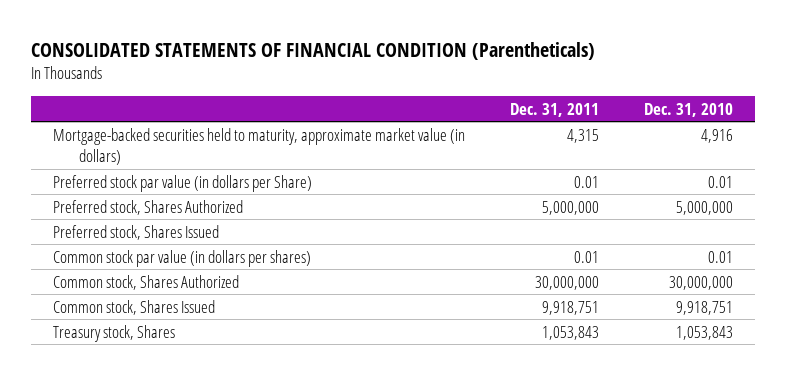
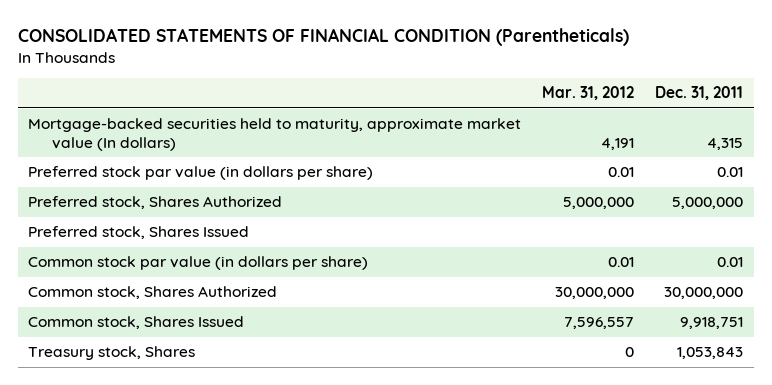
[643,102,733,117] Dec. 31, 2010 -> none
none -> [542,86,635,101] Mar. 31, 2012
[53,127,466,165] Mortgage-backed securities held to maturity, approximate market value (in dollars) -> [28,118,522,151] Mortgage-backed securities held to maturity, approximate market value (In dollars)
[53,174,313,192] Preferred stock par value (in dollars per Share) -> [28,166,374,181] Preferred stock par value (in dollars per share)
[53,249,312,267] Common stock par value (in dollars per shares) -> [28,256,369,271] Common stock par value (in dollars per share)

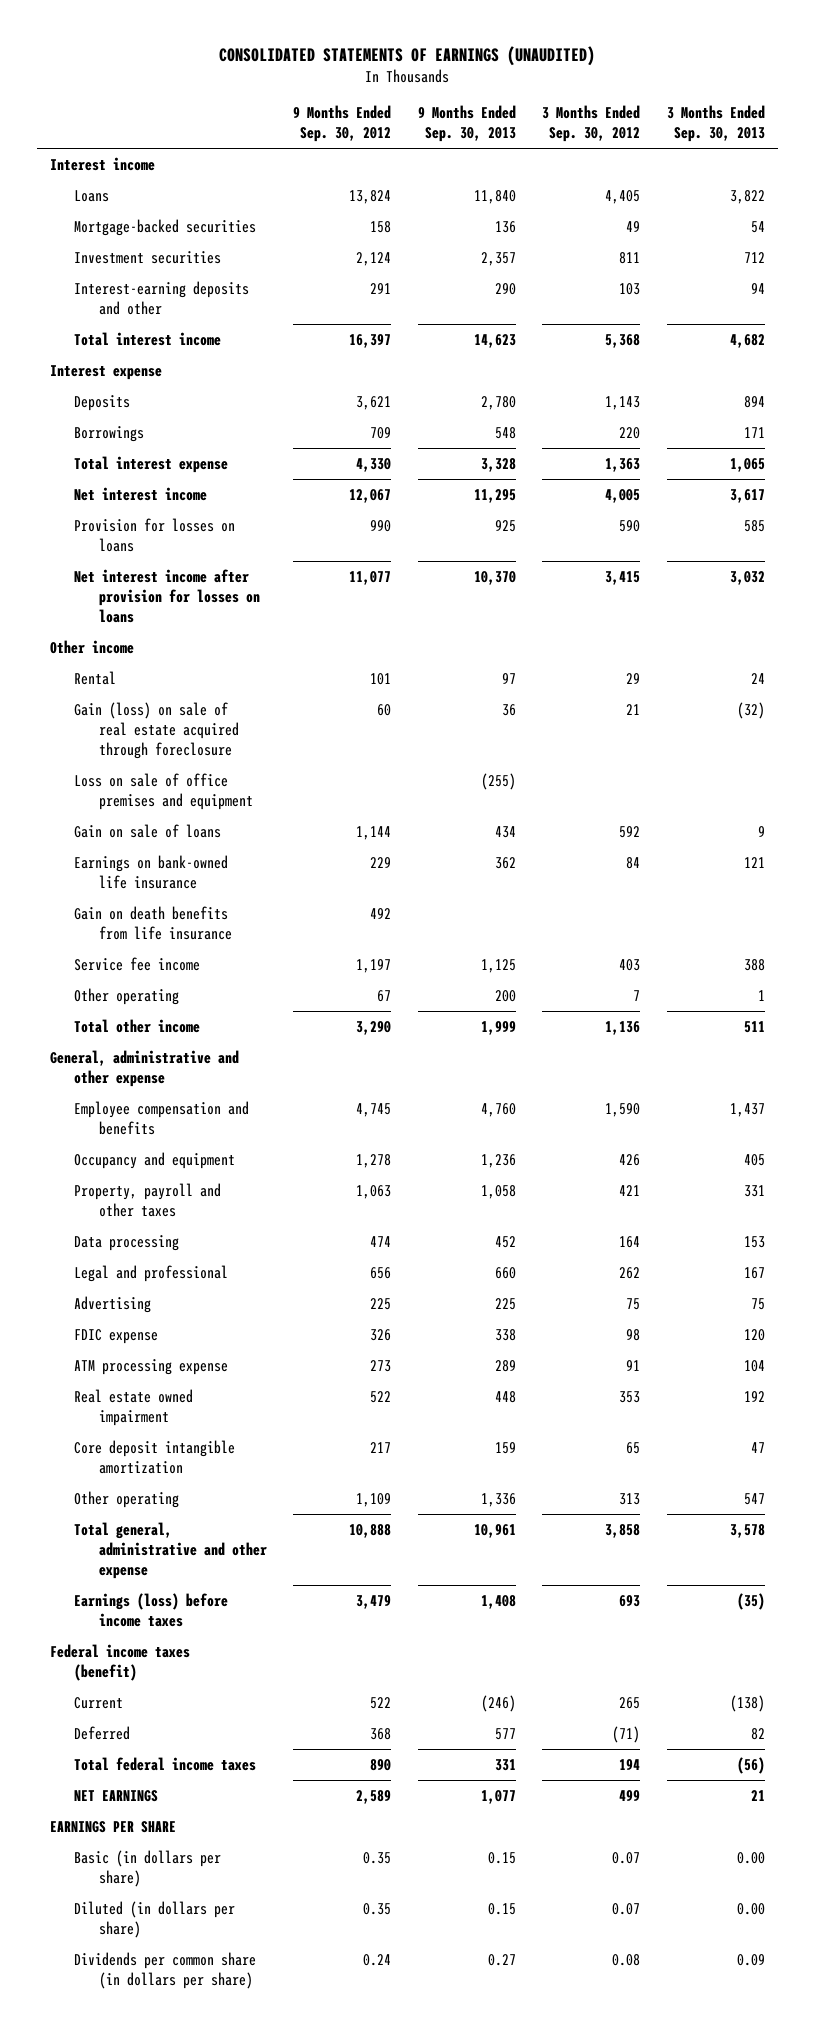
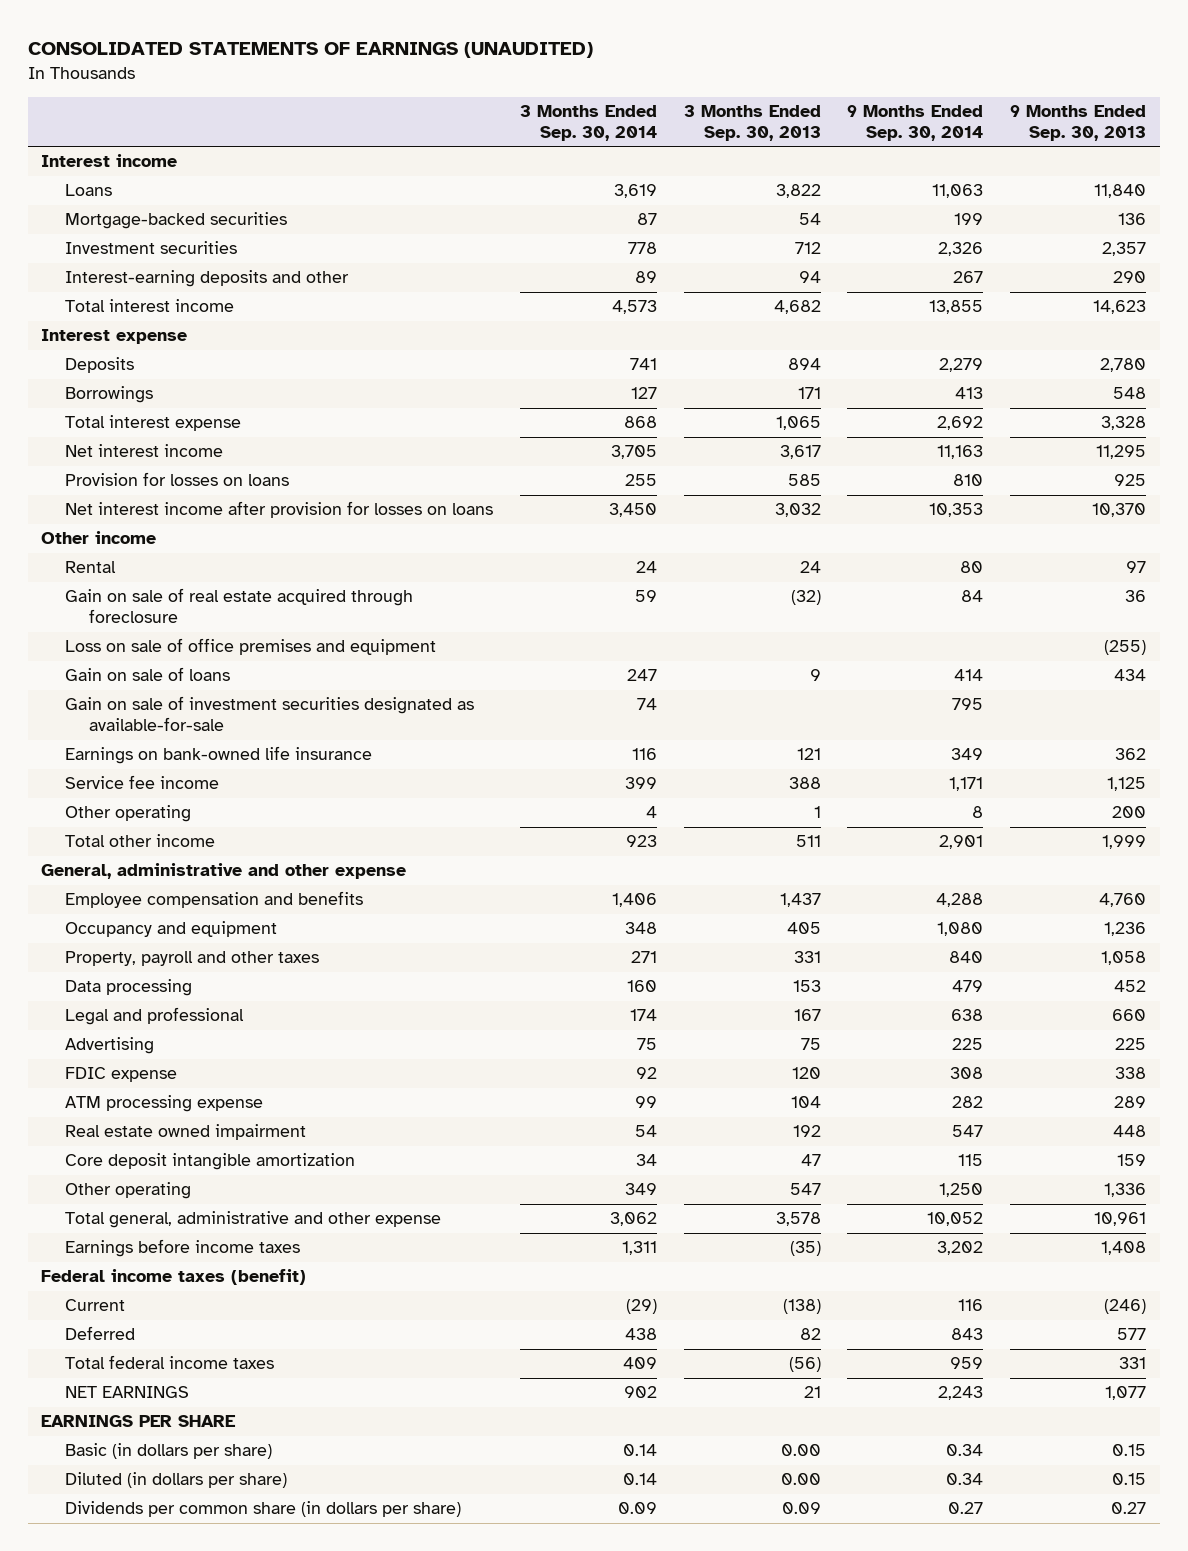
[293,105,392,143] 9 Months Ended Sep. 30, 2012 -> none
[542,105,641,143] 3 Months Ended Sep. 30, 2012 -> none
none -> [519,105,657,141] 3 Months Ended Sep. 30, 2014
none -> [847,105,984,141] 9 Months Ended Sep. 30, 2014
[74,701,240,759] Gain (loss) on sale of real estate acquired through foreclosure -> [65,588,414,624] Gain on sale of real estate acquired through foreclosure
none -> [65,696,475,732] Gain on sale of investment securities designated as available-for-sale
[74,905,233,940] Gain on death benefits from life insurance -> none
[74,1592,229,1627] Earnings (loss) before income taxes -> [65,1239,301,1258] Earnings before income taxes

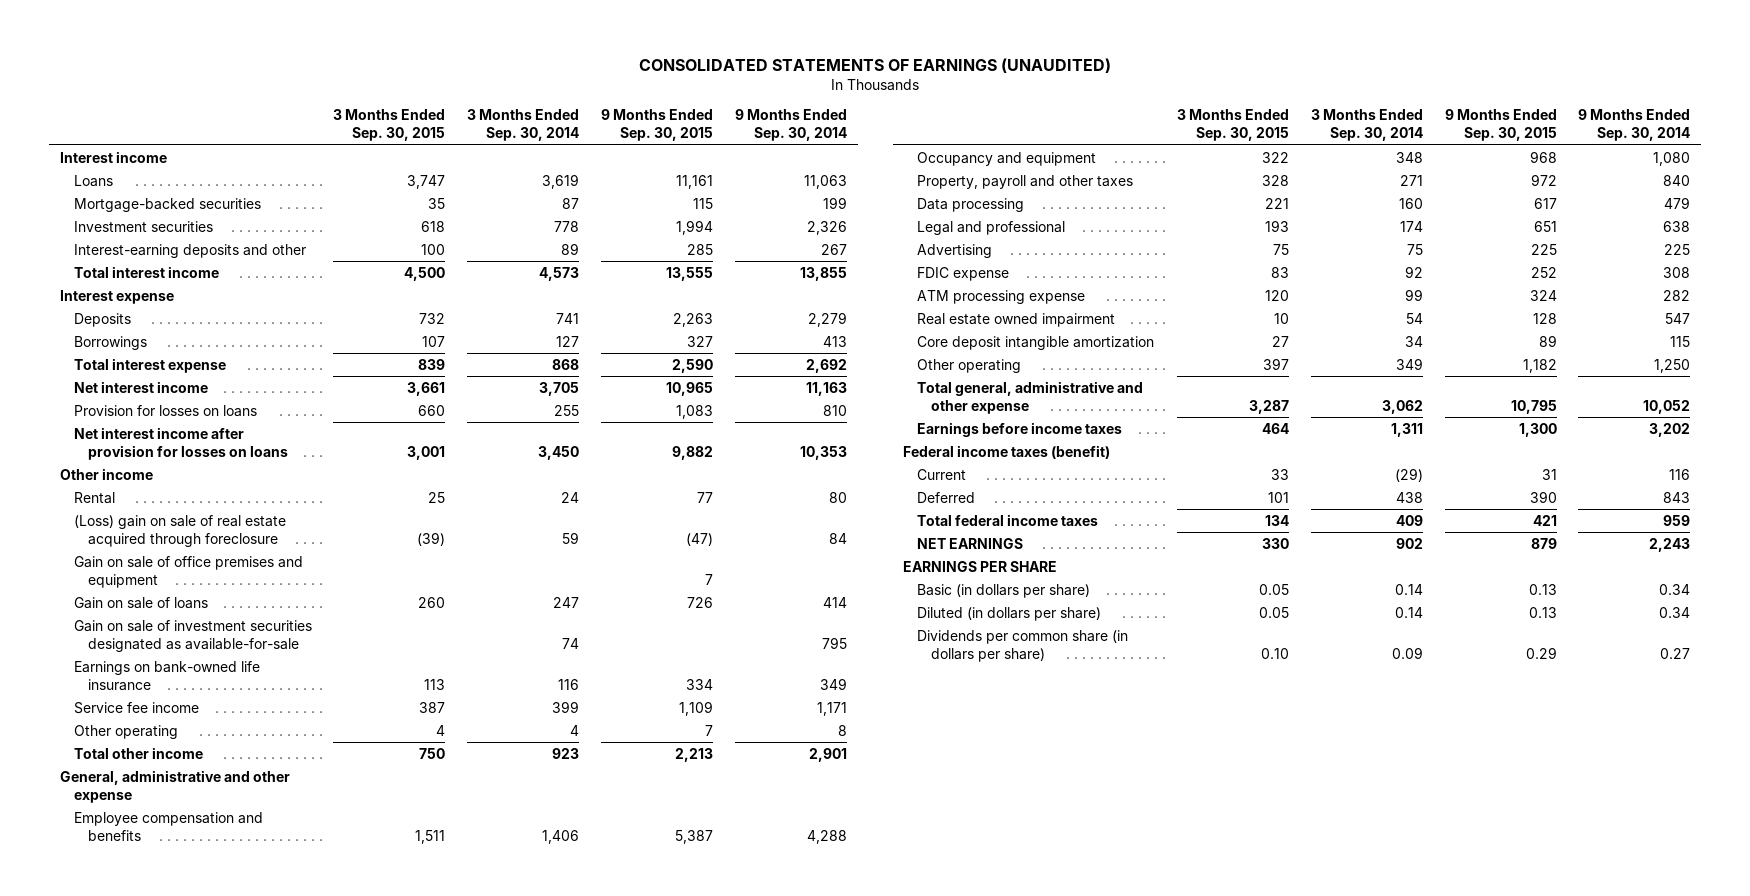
[683,105,821,141] 3 Months Ended Sep. 30, 2013 -> none
[1010,105,1147,141] 9 Months Ended Sep. 30, 2013 -> none
none -> [333,109,446,142] 3 Months Ended Sep. 30, 2015
none -> [600,109,713,142] 9 Months Ended Sep. 30, 2015
[65,588,414,624] Gain on sale of real estate acquired through foreclosure -> [73,514,286,547] (Loss) gain on sale of real estate acquired through foreclosure
[65,638,437,656] Loss on sale of office premises and equipment -> [73,555,303,588] Gain on sale of office premises and equipment

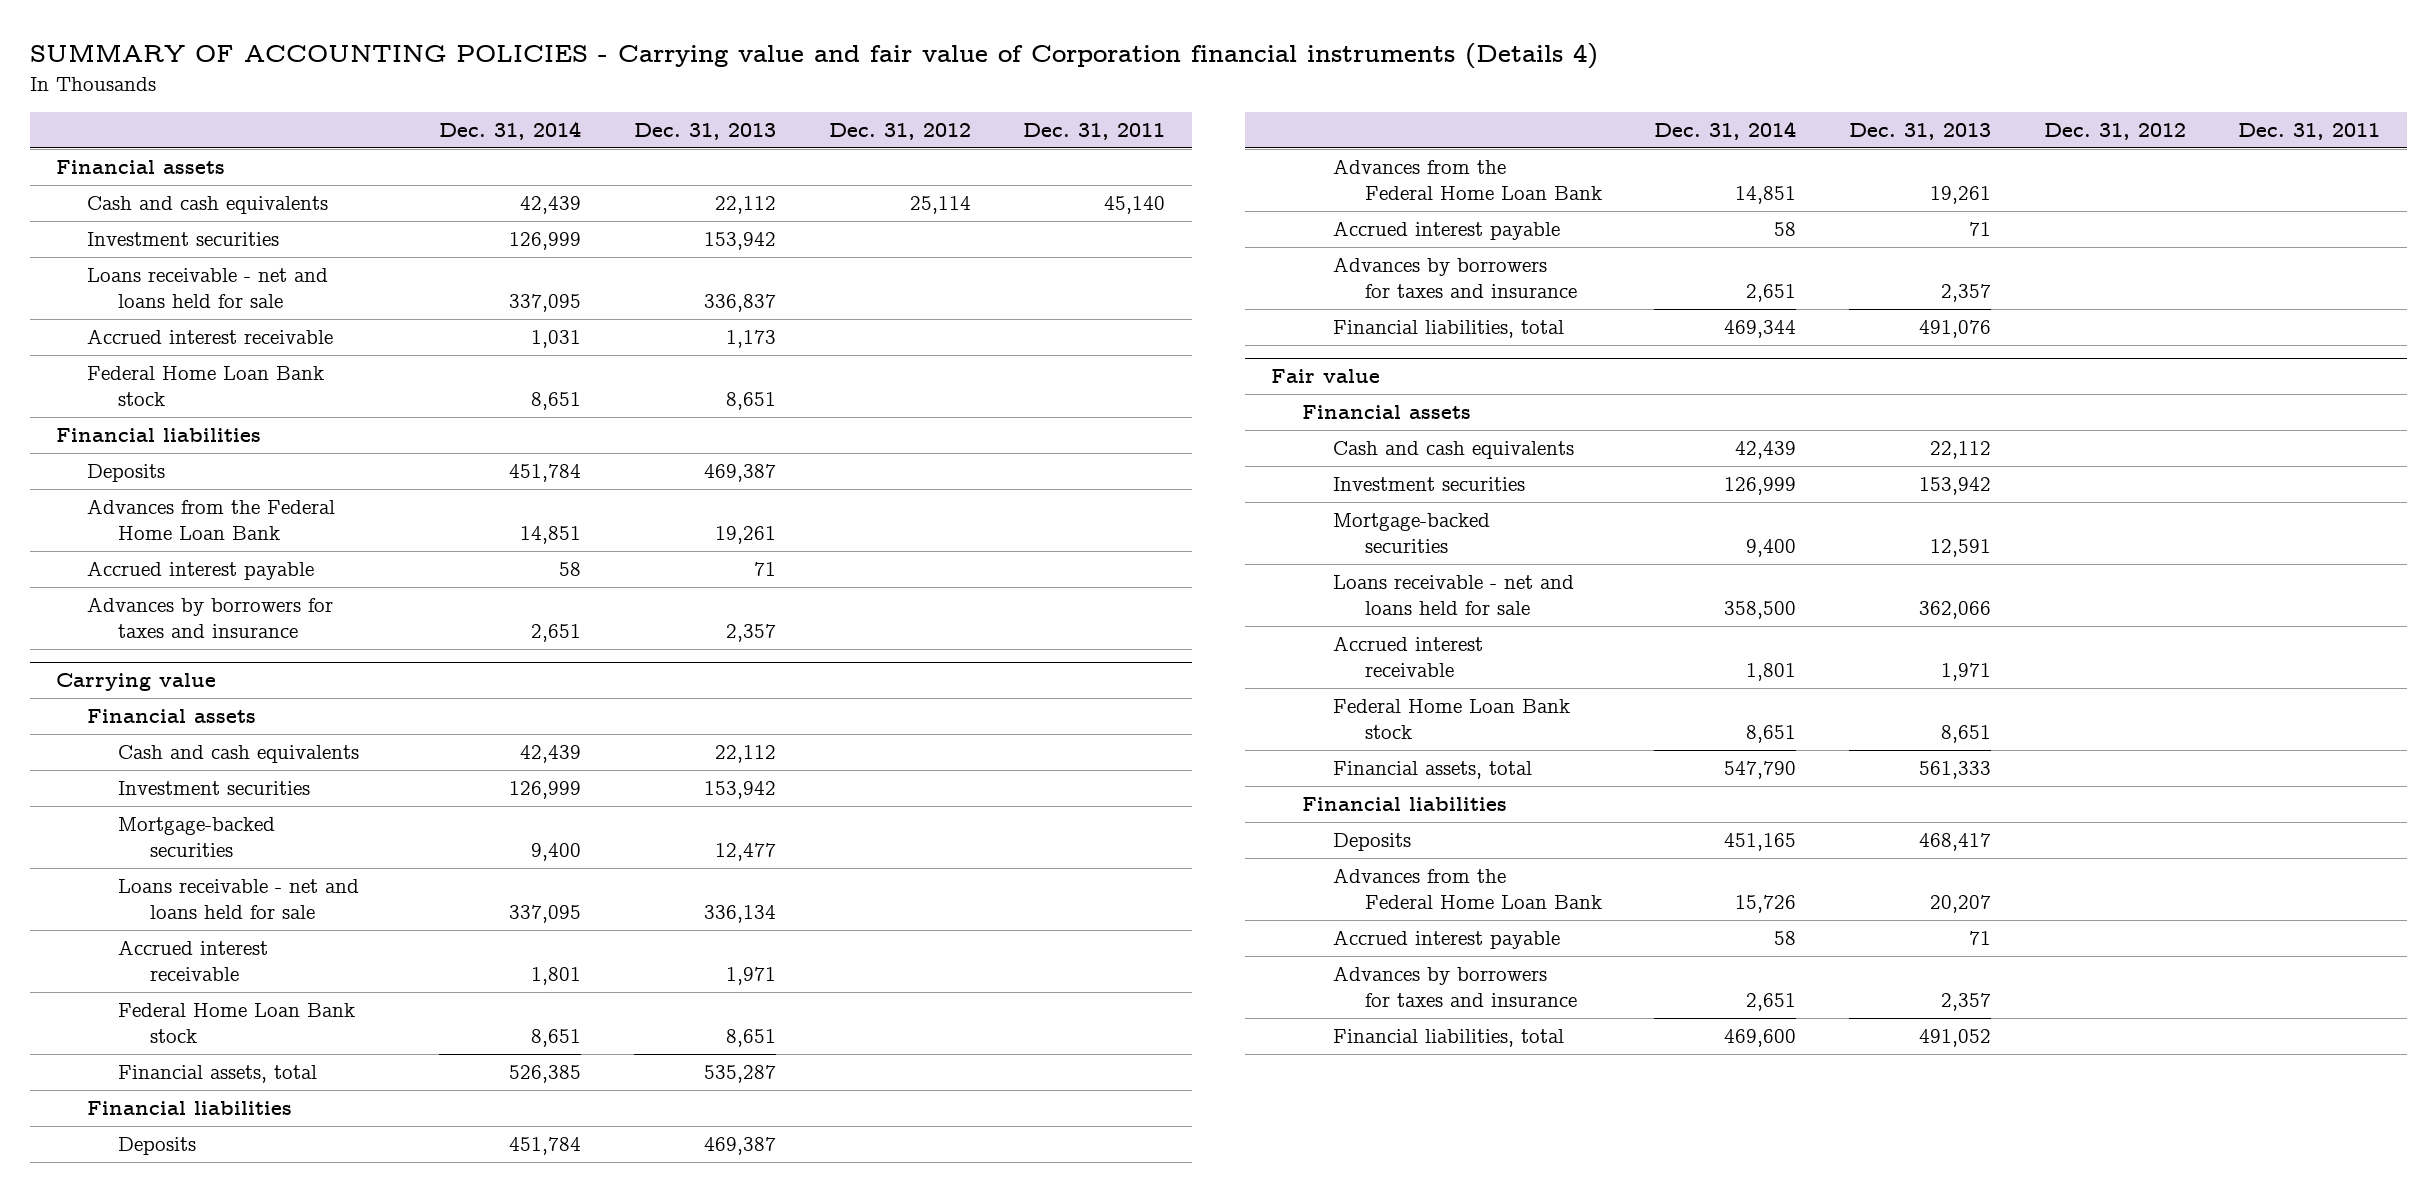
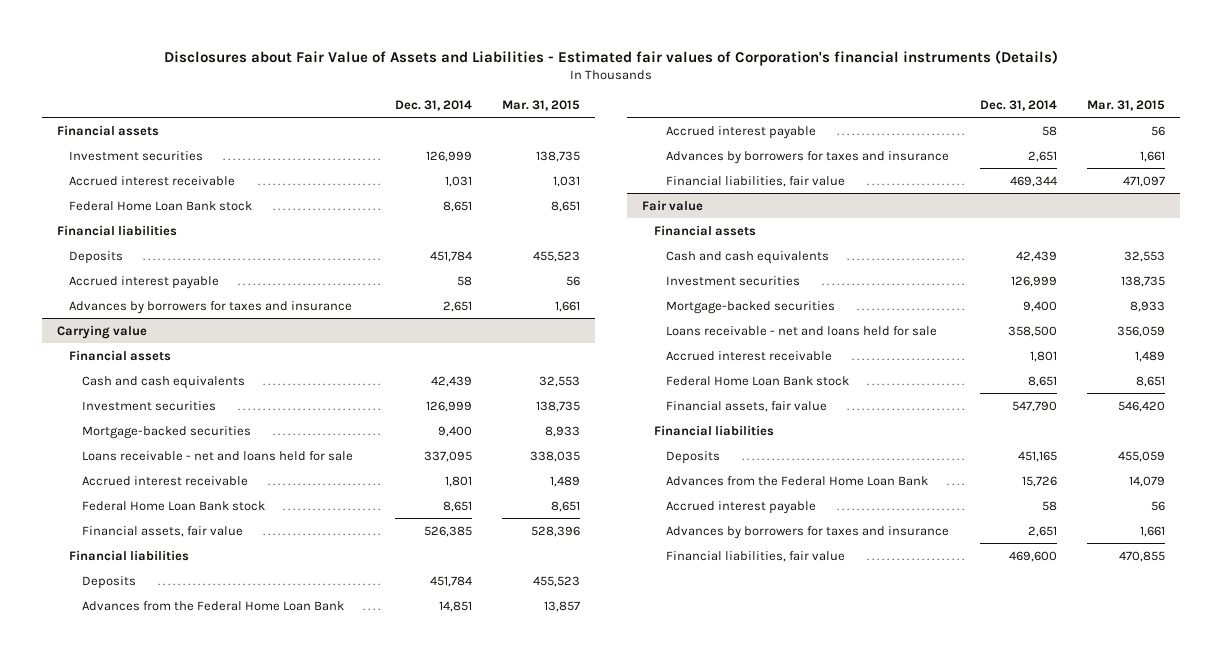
[29,43,1598,70] SUMMARY OF ACCOUNTING POLICIES - Carrying value and fair value of Corporation financial instruments (Details 4) -> [163,50,1058,67] Disclosures about Fair Value of Assets and Liabilities - Estimated fair values of Corporation's financial instruments (Details)
[634,123,777,141] Dec. 31, 2013 -> none
[828,123,971,141] Dec. 31, 2012 -> none
[1023,123,1166,141] Dec. 31, 2011 -> none
none -> [501,99,580,111] Mar. 31, 2015
[87,196,329,215] Cash and cash equivalents -> none
[87,268,329,309] Loans receivable - net and loans held for sale -> none
[87,499,336,541] Advances from the Federal Home Loan Bank -> none
[118,1065,318,1084] Financial assets, total -> [81,525,243,537] Financial assets, fair value
[1333,320,1565,339] Financial liabilities, total -> [666,175,846,187] Financial liabilities, fair value
[1333,761,1533,780] Financial assets, total -> [666,400,828,412] Financial assets, fair value
[1333,1029,1565,1048] Financial liabilities, total -> [666,550,846,562] Financial liabilities, fair value

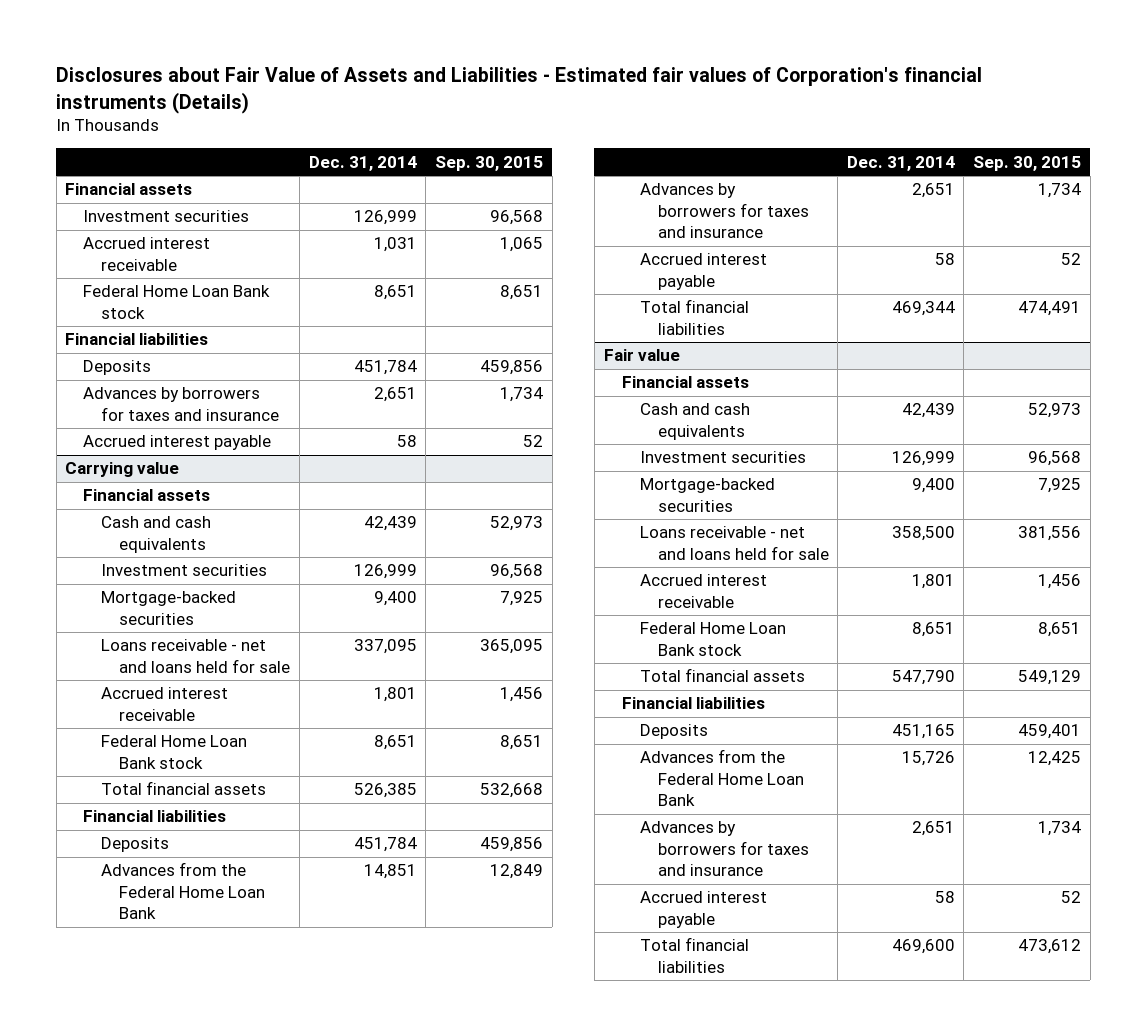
[501,99,580,111] Mar. 31, 2015 -> none
none -> [435,155,544,171] Sep. 30, 2015
[69,275,220,289] Accrued interest payable -> [83,435,272,451] Accrued interest payable
[81,525,243,537] Financial assets, fair value -> [101,781,267,796] Total financial assets
[666,125,817,139] Accrued interest payable -> [639,253,767,290] Accrued interest payable
[666,175,846,187] Financial liabilities, fair value -> [639,299,749,335] Total financial liabilities
[666,400,828,412] Financial assets, fair value -> [639,668,805,683] Total financial assets
[666,500,817,514] Accrued interest payable -> [639,891,767,928] Accrued interest payable
[666,550,846,562] Financial liabilities, fair value -> [639,937,749,973] Total financial liabilities

